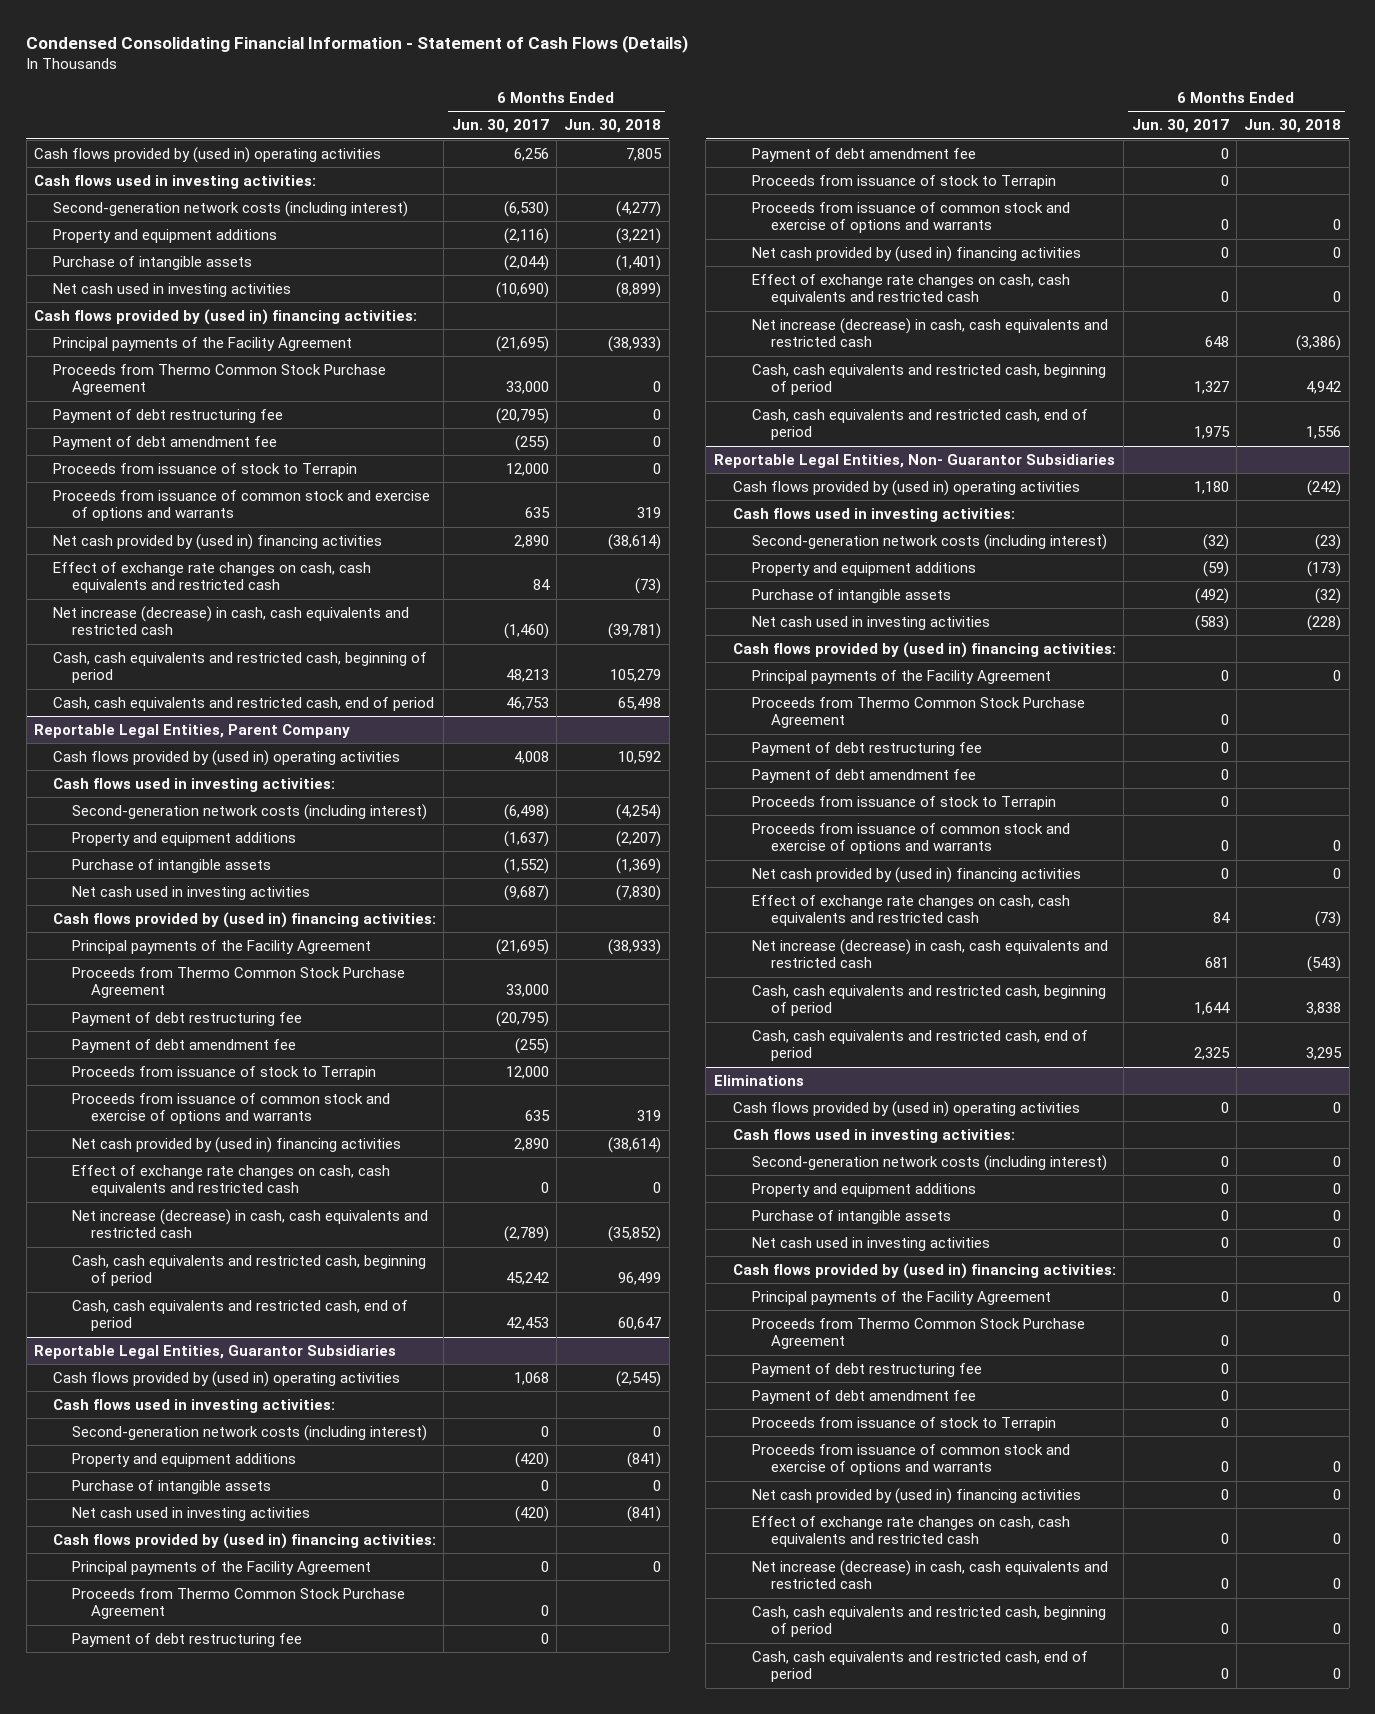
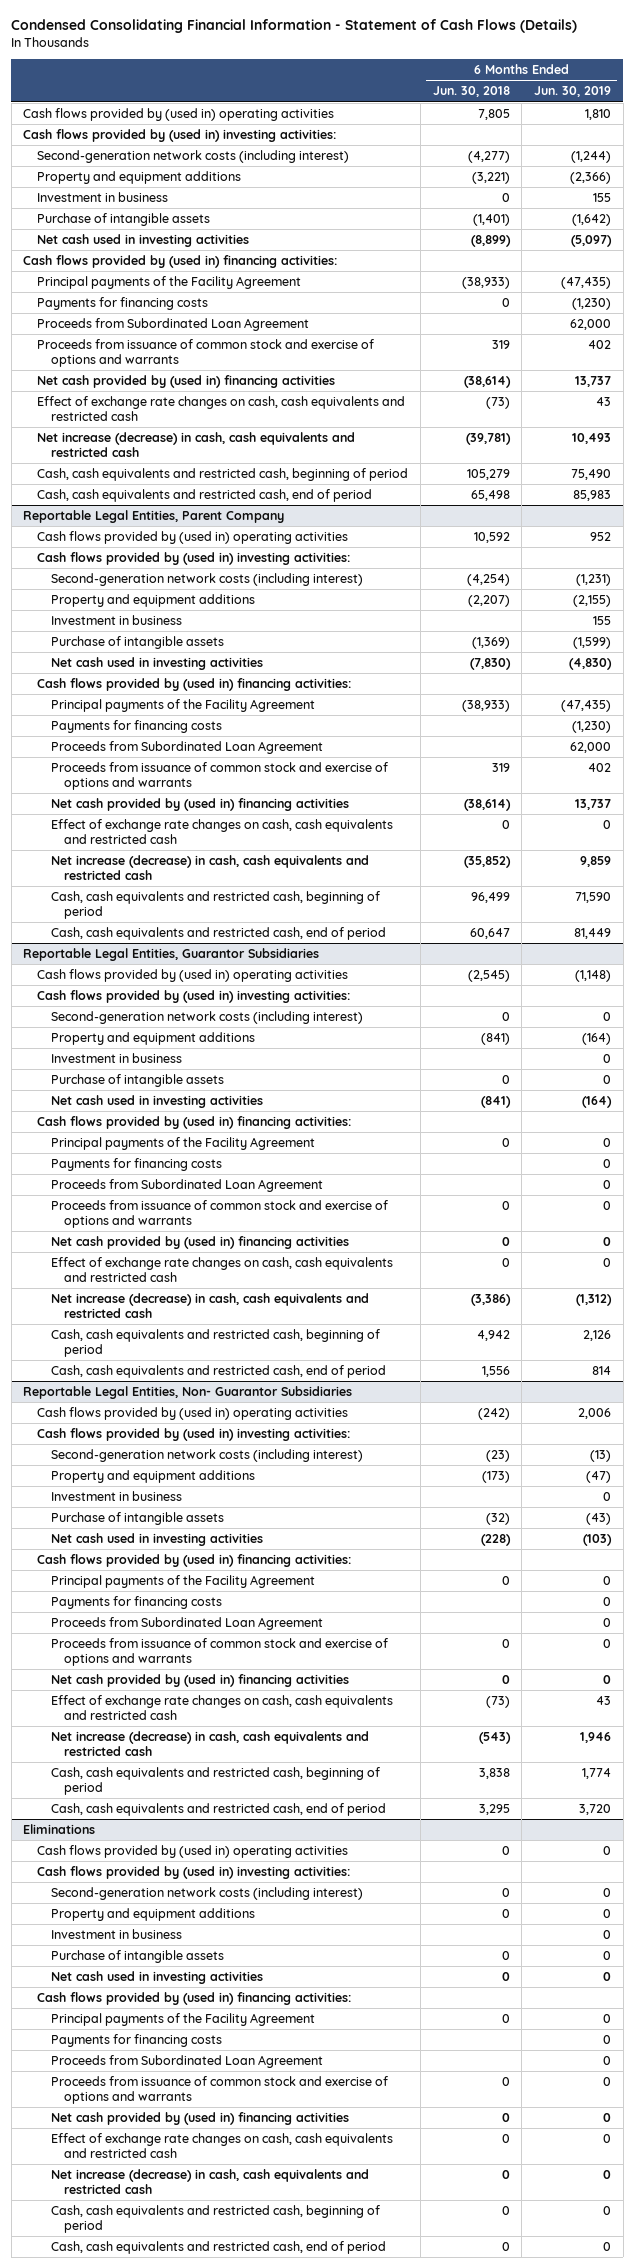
[451,119,549,134] Jun. 30, 2017 -> none
none -> [534,86,612,98] Jun. 30, 2019
[33,174,316,189] Cash flows used in investing activities: -> [23,128,337,142] Cash flows provided by (used in) investing activities:
none -> [37,191,169,202] Investment in business
[52,363,386,396] Proceeds from Thermo Common Stock Purchase Agreement -> none
[52,408,283,423] Payment of debt restructuring fee -> none
[52,435,277,450] Payment of debt amendment fee -> none
[52,462,357,477] Proceeds from issuance of stock to Terrapin -> none
none -> [37,296,209,310] Payments for financing costs
none -> [37,317,310,331] Proceeds from Subordinated Loan Agreement
[52,777,335,792] Cash flows used in investing activities: -> [37,551,351,565] Cash flows provided by (used in) investing activities:
none -> [50,614,182,625] Investment in business
[71,966,405,999] Proceeds from Thermo Common Stock Purchase Agreement -> none
[71,1011,302,1026] Payment of debt restructuring fee -> none
[71,1038,296,1053] Payment of debt amendment fee -> none
[71,1065,376,1080] Proceeds from issuance of stock to Terrapin -> none
none -> [50,719,222,733] Payments for financing costs
none -> [50,740,323,754] Proceeds from Subordinated Loan Agreement
[52,1398,335,1413] Cash flows used in investing activities: -> [37,989,351,1003] Cash flows provided by (used in) investing activities:
none -> [50,1052,182,1063] Investment in business
[71,1587,405,1620] Proceeds from Thermo Common Stock Purchase Agreement -> none
[71,1632,302,1647] Payment of debt restructuring fee -> none
[751,147,976,162] Payment of debt amendment fee -> none
[751,174,1056,189] Proceeds from issuance of stock to Terrapin -> none
none -> [50,1157,222,1171] Payments for financing costs
none -> [50,1178,323,1192] Proceeds from Subordinated Loan Agreement
[732,507,1015,522] Cash flows used in investing activities: -> [37,1427,351,1441] Cash flows provided by (used in) investing activities:
none -> [50,1490,182,1501] Investment in business
[751,696,1085,729] Proceeds from Thermo Common Stock Purchase Agreement -> none
[751,741,982,756] Payment of debt restructuring fee -> none
[751,768,976,783] Payment of debt amendment fee -> none
[751,795,1056,810] Proceeds from issuance of stock to Terrapin -> none
none -> [50,1595,222,1609] Payments for financing costs
none -> [50,1616,323,1630] Proceeds from Subordinated Loan Agreement
[732,1128,1015,1143] Cash flows used in investing activities: -> [37,1865,351,1879] Cash flows provided by (used in) investing activities:
none -> [50,1928,182,1939] Investment in business
[751,1317,1085,1350] Proceeds from Thermo Common Stock Purchase Agreement -> none
[751,1362,982,1377] Payment of debt restructuring fee -> none
[751,1389,976,1404] Payment of debt amendment fee -> none
[751,1416,1056,1431] Proceeds from issuance of stock to Terrapin -> none
none -> [50,2033,222,2047] Payments for financing costs
none -> [50,2054,323,2068] Proceeds from Subordinated Loan Agreement

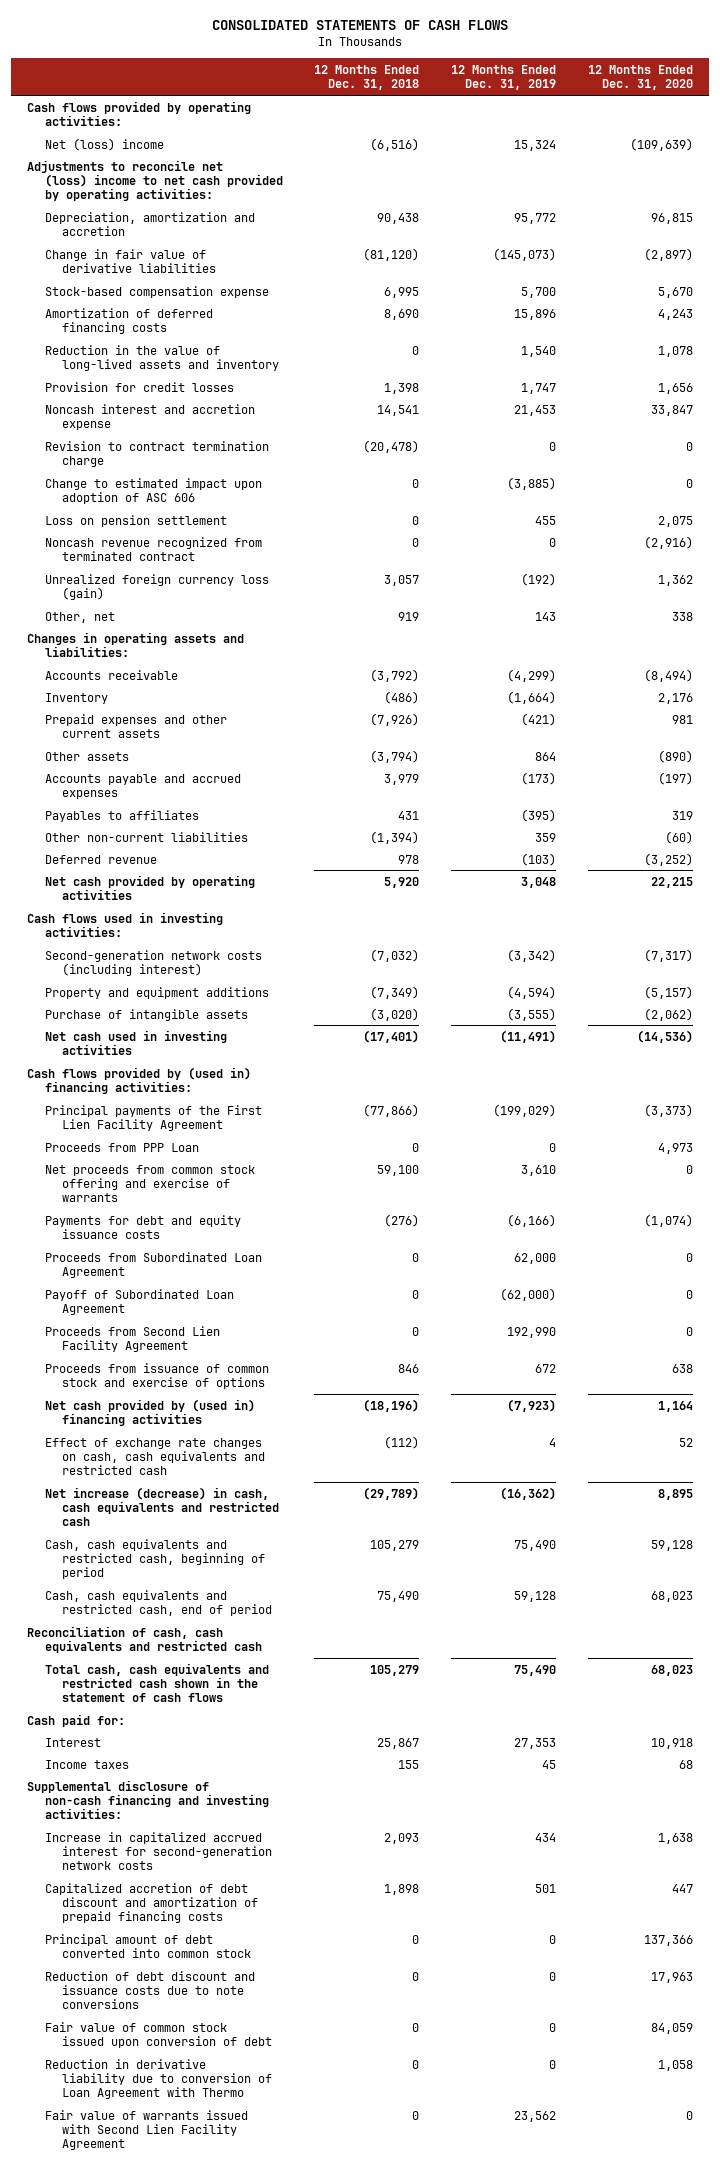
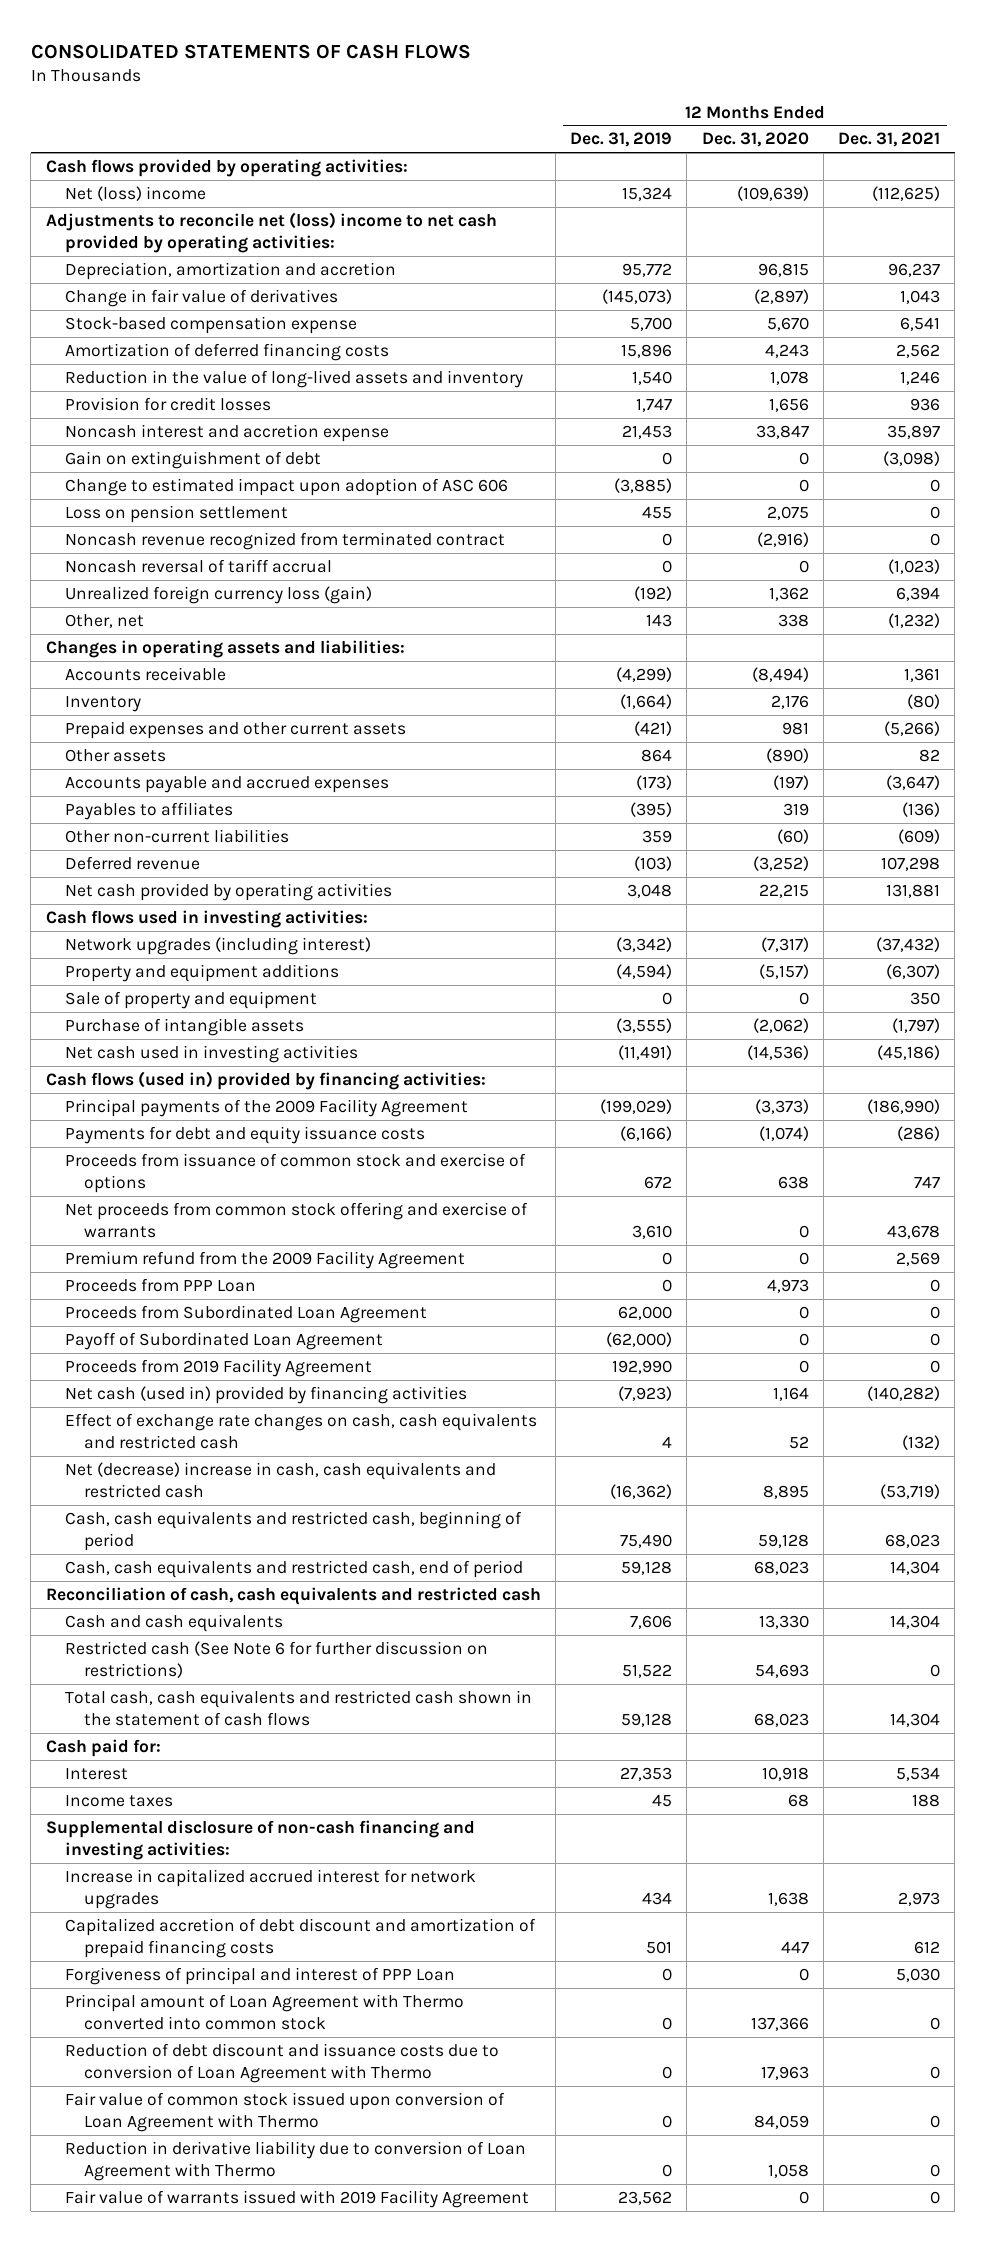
[314,65,420,91] 12 Months Ended Dec. 31, 2018 -> none
none -> [838,132,941,148] Dec. 31, 2021
[44,248,217,274] Change in fair value of derivative liabilities -> [64,288,338,307] Change in fair value of derivatives
[44,440,269,468] Revision to contract termination charge -> none
none -> [64,450,321,469] Gain on extinguishment of debt
none -> [64,558,332,573] Noncash reversal of tariff accrual
[44,949,262,977] Second-generation network costs (including interest) -> [64,936,371,955] Network upgrades (including interest)
none -> [64,990,317,1009] Sale of property and equipment
[26,1066,251,1095] Cash flows provided by (used in) financing activities: -> [45,1070,486,1090] Cash flows (used in) provided by financing activities:
[44,1104,262,1132] Principal payments of the First Lien Facility Agreement -> [64,1098,468,1117] Principal payments of the 2009 Facility Agreement
[44,1362,269,1390] Proceeds from issuance of common stock and exercise of options -> [64,1152,526,1194] Proceeds from issuance of common stock and exercise of options
[44,1164,255,1203] Net proceeds from common stock offering and exercise of warrants -> [64,1201,528,1239] Net proceeds from common stock offering and exercise of warrants
none -> [64,1250,465,1269] Premium refund from the 2009 Facility Agreement
[44,1142,199,1152] Proceeds from PPP Loan -> [64,1277,256,1292] Proceeds from PPP Loan
[44,1325,220,1353] Proceeds from Second Lien Facility Agreement -> [64,1358,372,1377] Proceeds from 2019 Facility Agreement
[44,1398,255,1427] Net cash provided by (used in) financing activities -> [64,1385,467,1404] Net cash (used in) provided by financing activities
[44,1486,280,1527] Net increase (decrease) in cash, cash equivalents and restricted cash -> [64,1461,496,1499] Net (decrease) increase in cash, cash equivalents and restricted cash
none -> [64,1613,283,1632] Cash and cash equivalents
none -> [64,1640,488,1679] Restricted cash (See Note 6 for further discussion on restrictions)
[514,1664,557,1676] 75,490 -> [621,1713,673,1728] 59,128
[44,1831,273,1871] Increase in capitalized accrued interest for second-generation network costs -> [64,1868,476,1910] Increase in capitalized accrued interest for network upgrades
none -> [64,1966,455,1985] Forgiveness of principal and interest of PPP Loan
[44,1933,252,1959] Principal amount of debt converted into common stock -> [64,1993,464,2031] Principal amount of Loan Agreement with Thermo converted into common stock
[44,1970,255,2010] Reduction of debt discount and issuance costs due to note conversions -> [64,2042,499,2084] Reduction of debt discount and issuance costs due to conversion of Loan Agreement with Thermo
[44,2021,273,2049] Fair value of common stock issued upon conversion of debt -> [64,2091,505,2133] Fair value of common stock issued upon conversion of Loan Agreement with Thermo
[44,2109,248,2151] Fair value of warrants issued with Second Lien Facility Agreement -> [64,2189,529,2208] Fair value of warrants issued with 2019 Facility Agreement

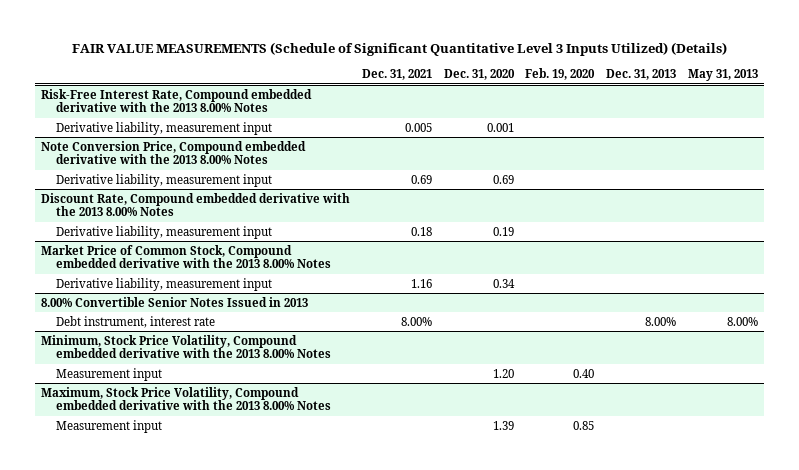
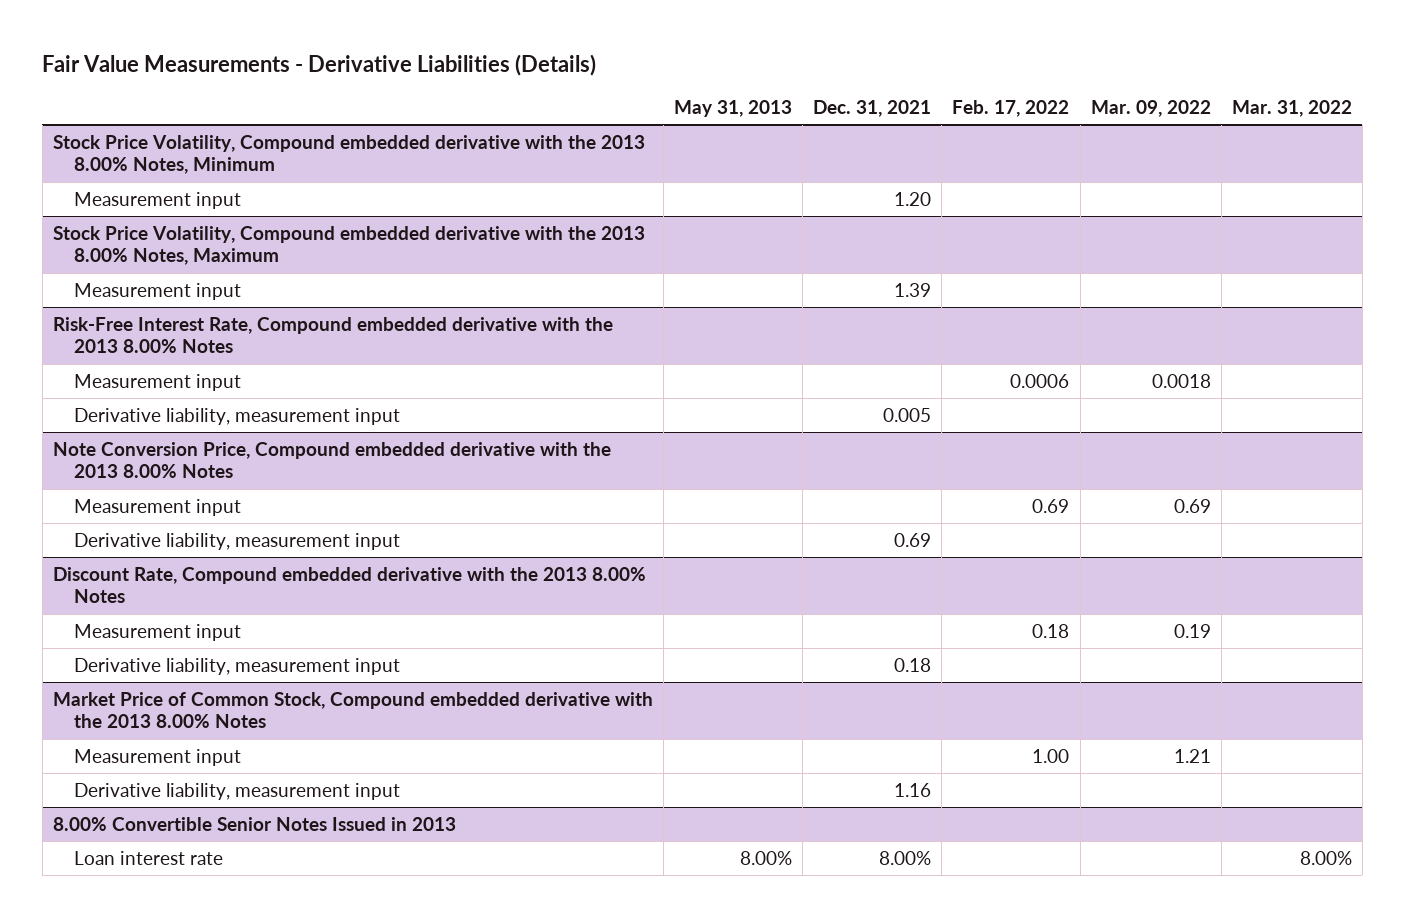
[71,41,727,56] FAIR VALUE MEASUREMENTS (Schedule of Significant Quantitative Level 3 Inputs Utilized) (Details) -> [42,53,597,76] Fair Value Measurements - Derivative Liabilities (Details)
[443,68,515,80] Dec. 31, 2020 -> none
[525,67,596,80] Feb. 19, 2020 -> none
[606,68,677,80] Dec. 31, 2013 -> none
none -> [952,99,1070,117] Feb. 17, 2022
none -> [1090,99,1211,117] Mar. 09, 2022
none -> [1231,99,1352,117] Mar. 31, 2022
none -> [53,134,646,175] Stock Price Volatility, Compound embedded derivative with the 2013 8.00% Notes, Minimum
none -> [73,191,241,209] Measurement input
none -> [53,225,646,266] Stock Price Volatility, Compound embedded derivative with the 2013 8.00% Notes, Maximum
none -> [73,282,241,300] Measurement input
none -> [73,373,241,391] Measurement input
none -> [73,498,241,516] Measurement input
none -> [73,623,241,641] Measurement input
none -> [73,748,241,766] Measurement input
[40,334,331,359] Minimum, Stock Price Volatility, Compound embedded derivative with the 2013 8.00% Notes -> none
[55,367,162,381] Measurement input -> none
[40,386,331,411] Maximum, Stock Price Volatility, Compound embedded derivative with the 2013 8.00% Notes -> none
[55,419,162,433] Measurement input -> none
[55,315,215,328] Debt instrument, interest rate -> [73,850,223,865] Loan interest rate

